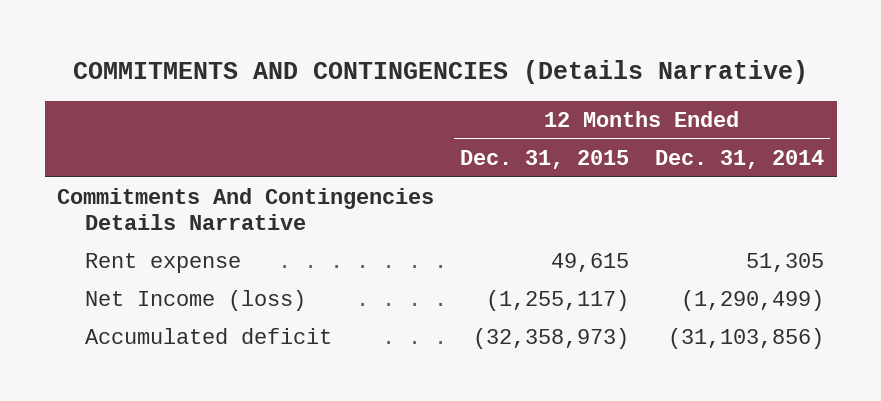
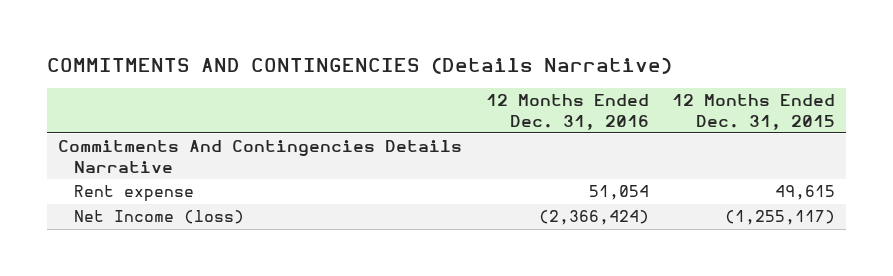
[655,150,825,170] Dec. 31, 2014 -> none
none -> [485,94,649,130] 12 Months Ended Dec. 31, 2016
[85,328,333,345] Accumulated deficit -> none

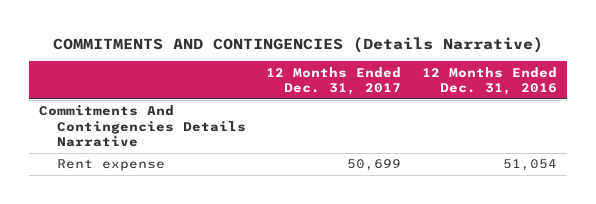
[671,94,835,130] 12 Months Ended Dec. 31, 2015 -> none
none -> [266,66,402,96] 12 Months Ended Dec. 31, 2017
[73,210,244,225] Net Income (loss) -> none

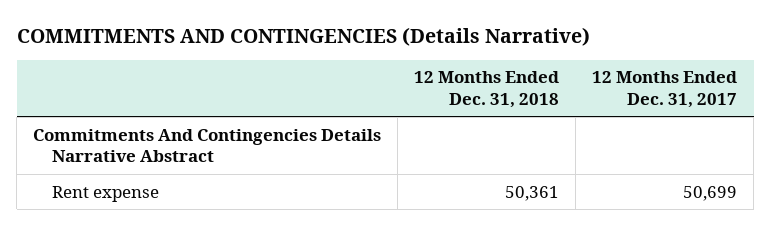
[421,66,557,96] 12 Months Ended Dec. 31, 2016 -> none
none -> [414,71,560,109] 12 Months Ended Dec. 31, 2018
[39,105,247,148] Commitments And Contingencies Details Narrative -> [33,128,382,163] Commitments And Contingencies Details Narrative Abstract

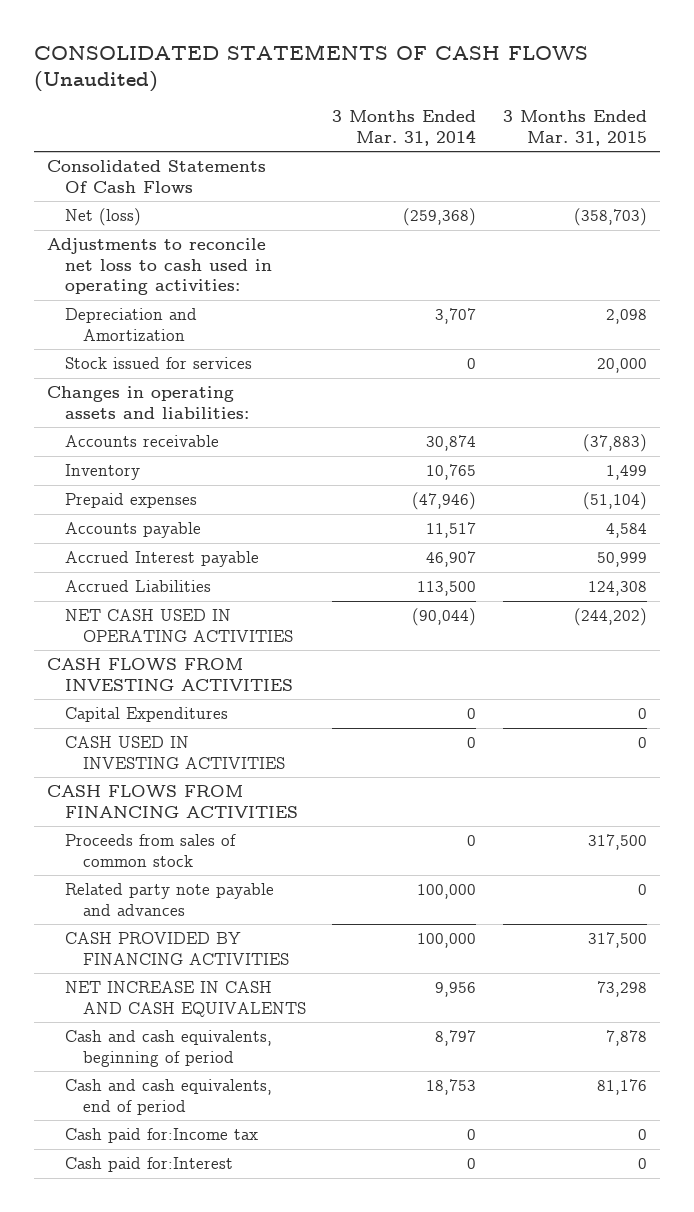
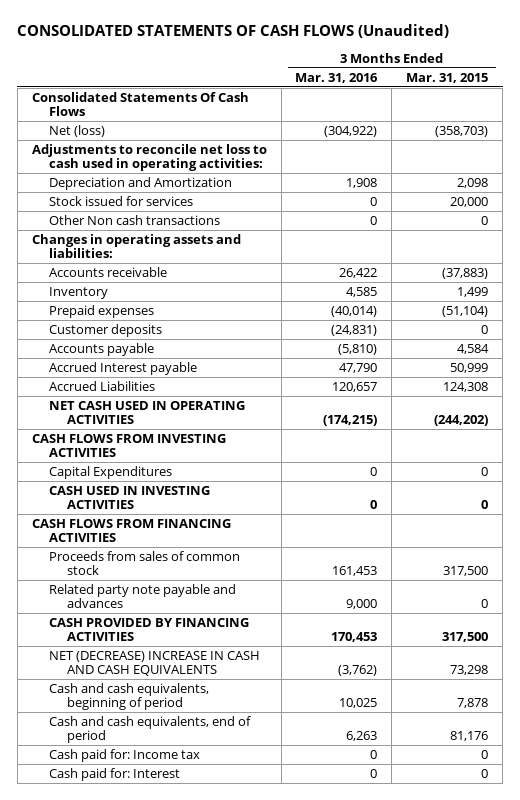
[332,110,477,146] 3 Months Ended Mar. 31, 2014 -> none
none -> [295,72,379,83] Mar. 31, 2016
none -> [49,214,221,225] Other Non cash transactions
none -> [49,323,163,337] Customer deposits
[64,981,306,1017] NET INCREASE IN CASH AND CASH EQUIVALENTS -> [49,650,261,677] NET (DECREASE) INCREASE IN CASH AND CASH EQUIVALENTS
[64,1128,258,1144] Cash paid for:Income tax -> [49,748,201,762] Cash paid for: Income tax
[64,1157,233,1173] Cash paid for:Interest -> [49,767,181,781] Cash paid for: Interest

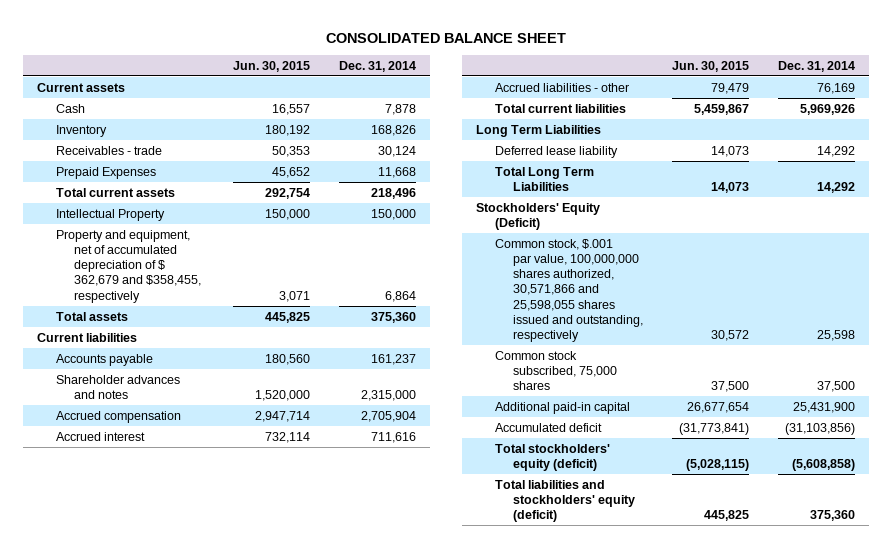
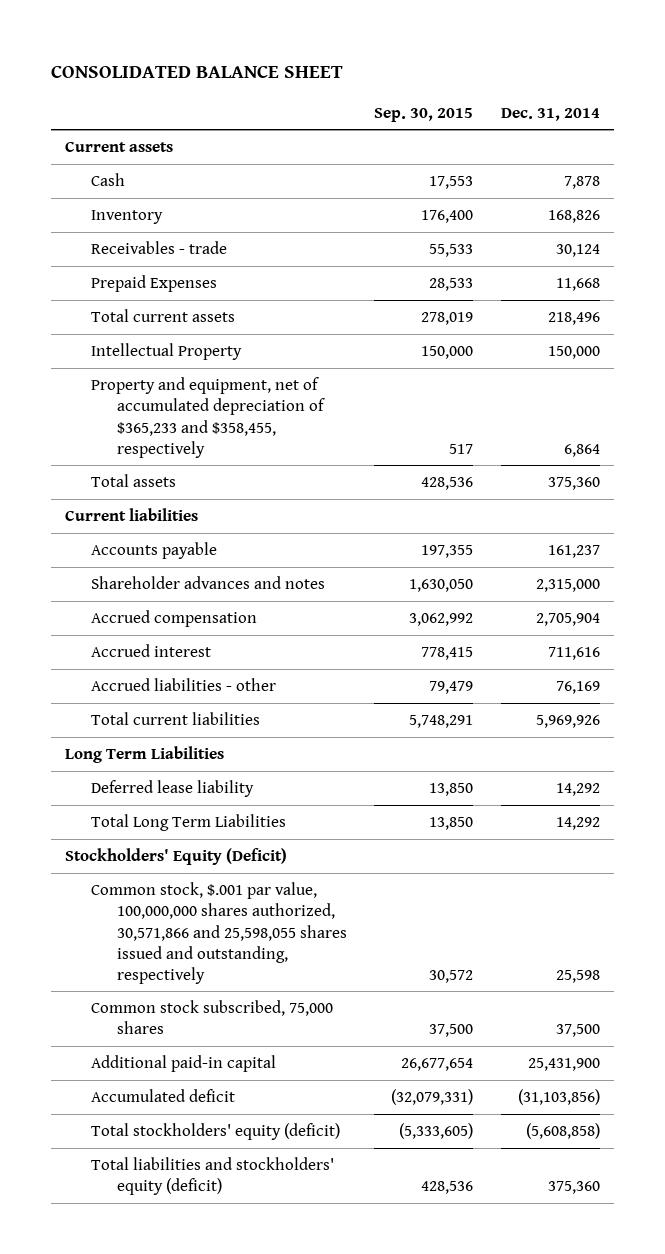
[232,61,310,73] Jun. 30, 2015 -> none
none -> [374,107,474,122] Sep. 30, 2015
[55,229,202,303] Property and equipment, net of accumulated depreciation of $ 362,679 and $358,455, respectively -> [90,377,325,458] Property and equipment, net of accumulated depreciation of $365,233 and $358,455, respectively

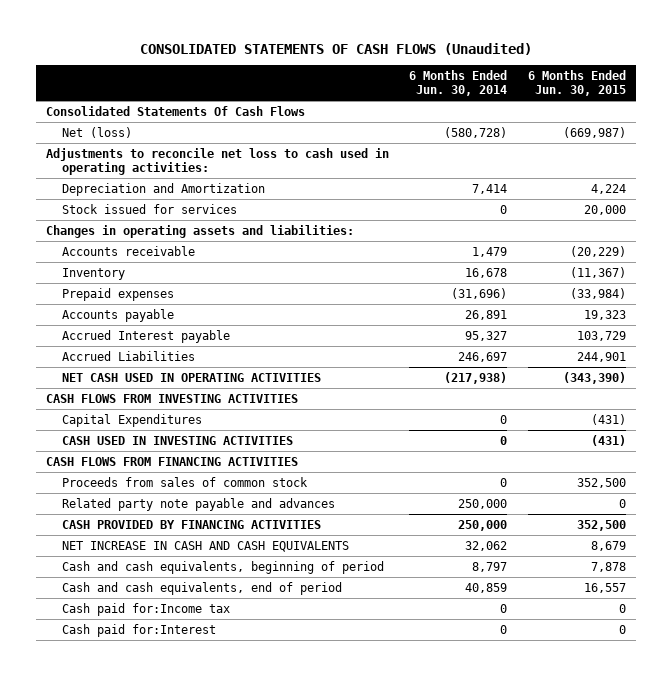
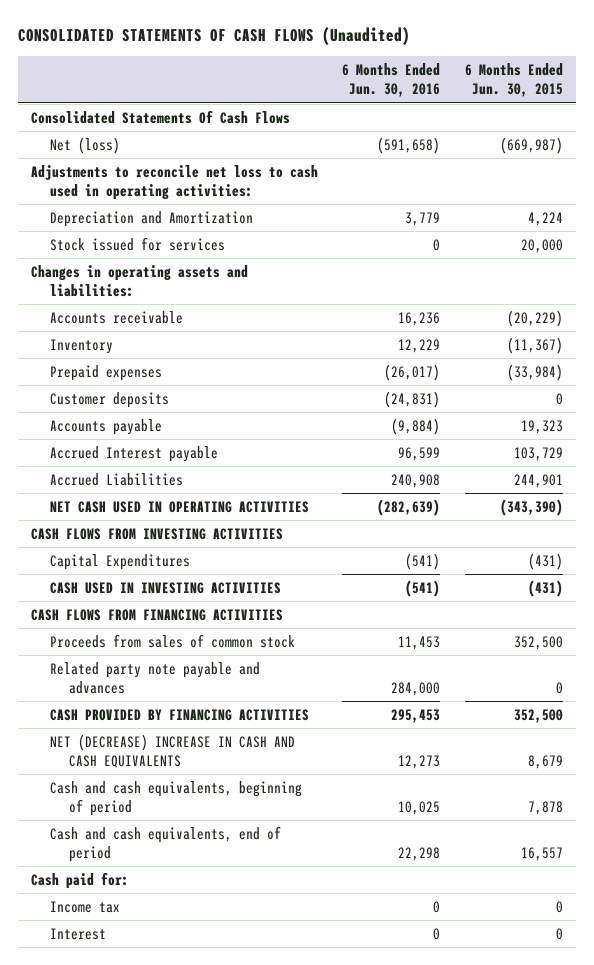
[409,69,508,97] 6 Months Ended Jun. 30, 2014 -> none
none -> [342,63,441,98] 6 Months Ended Jun. 30, 2016
none -> [49,391,169,408] Customer deposits
[61,540,349,552] NET INCREASE IN CASH AND CASH EQUIVALENTS -> [49,733,295,768] NET (DECREASE) INCREASE IN CASH AND CASH EQUIVALENTS
none -> [30,871,129,889] Cash paid for:
[61,602,230,616] Cash paid for:Income tax -> [49,900,120,913] Income tax
[61,623,216,637] Cash paid for:Interest -> [49,927,106,940] Interest

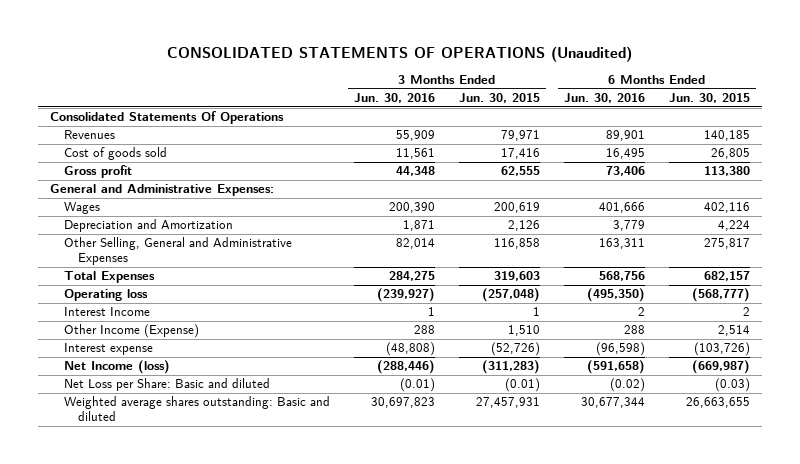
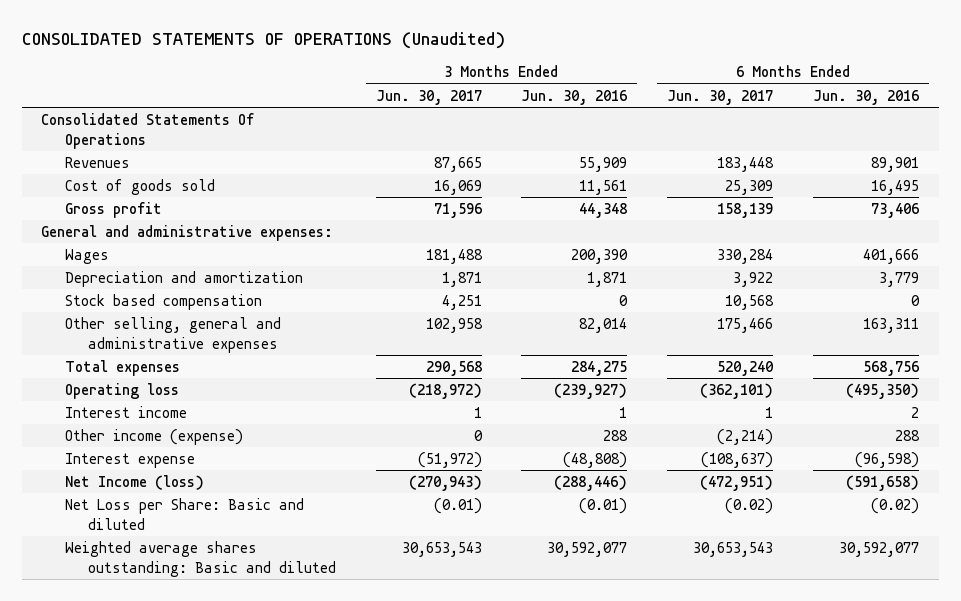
[459,93,541,104] Jun. 30, 2015 -> none
[668,93,750,104] Jun. 30, 2015 -> none
none -> [375,89,482,105] Jun. 30, 2017
none -> [667,89,774,105] Jun. 30, 2017
[50,184,275,197] General and Administrative Expenses: -> [41,225,334,242] General and administrative expenses:
[64,219,234,233] Depreciation and Amortization -> [64,271,303,288] Depreciation and amortization
none -> [64,294,262,311] Stock based compensation
[64,237,293,266] Other Selling, General and Administrative Expenses -> [64,317,281,353] Other selling, general and administrative expenses
[64,271,156,284] Total Expenses -> [64,360,180,377] Total expenses
[64,307,151,317] Interest Income -> [64,406,187,419] Interest income
[64,324,200,339] Other Income (Expense) -> [64,429,243,446] Other income (expense)
[371,397,436,409] 30,697,823 -> [547,542,628,558] 30,592,077
[580,397,645,409] 30,677,344 -> [839,542,920,558] 30,592,077

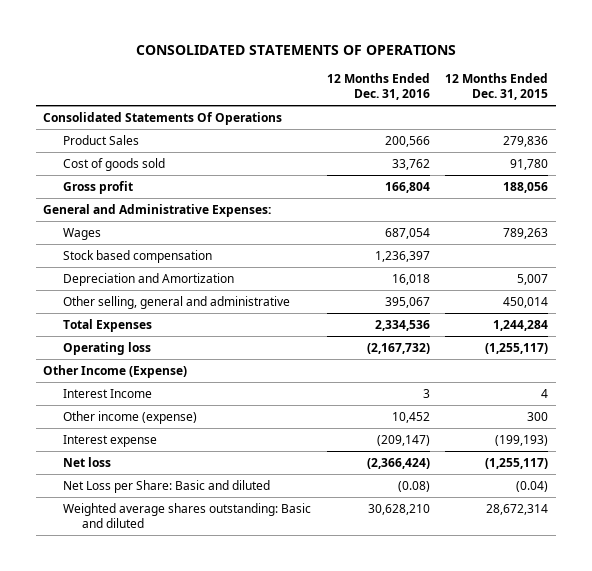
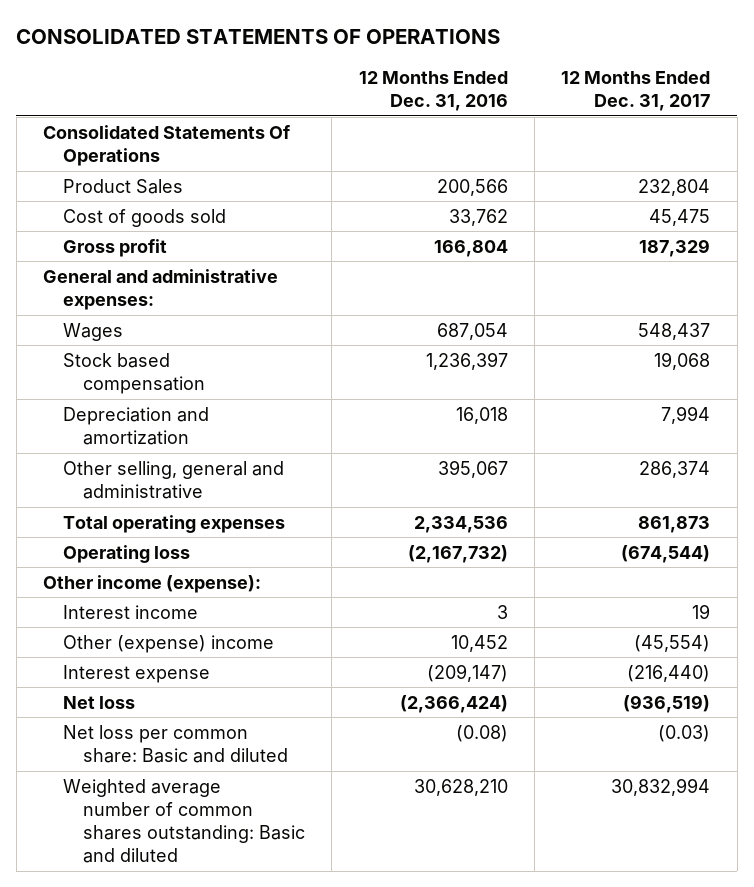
[445,72,549,100] 12 Months Ended Dec. 31, 2015 -> none
none -> [561,71,711,112] 12 Months Ended Dec. 31, 2017
[43,203,272,217] General and Administrative Expenses: -> [43,268,279,310] General and administrative expenses:
[62,272,234,286] Depreciation and Amortization -> [63,406,210,445] Depreciation and amortization
[62,318,152,332] Total Expenses -> [63,514,286,533] Total operating expenses
[43,364,188,378] Other Income (Expense) -> [43,574,262,593] Other income (expense):
[62,388,152,398] Interest Income -> [63,604,199,619] Interest income
[62,410,197,424] Other income (expense) -> [63,634,275,653] Other (expense) income
[62,479,270,493] Net Loss per Share: Basic and diluted -> [63,724,288,763] Net loss per common share: Basic and diluted
[62,502,311,529] Weighted average shares outstanding: Basic and diluted -> [63,778,305,864] Weighted average number of common shares outstanding: Basic and diluted

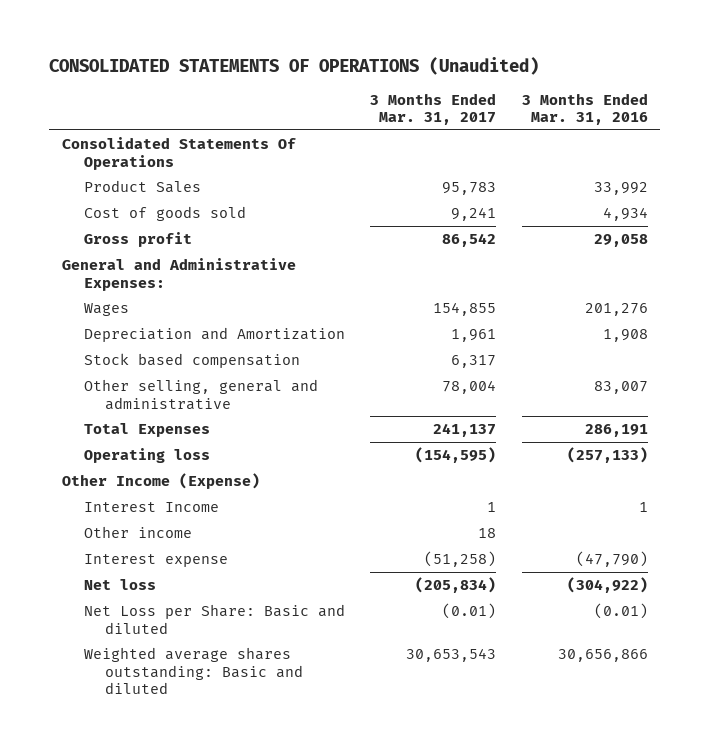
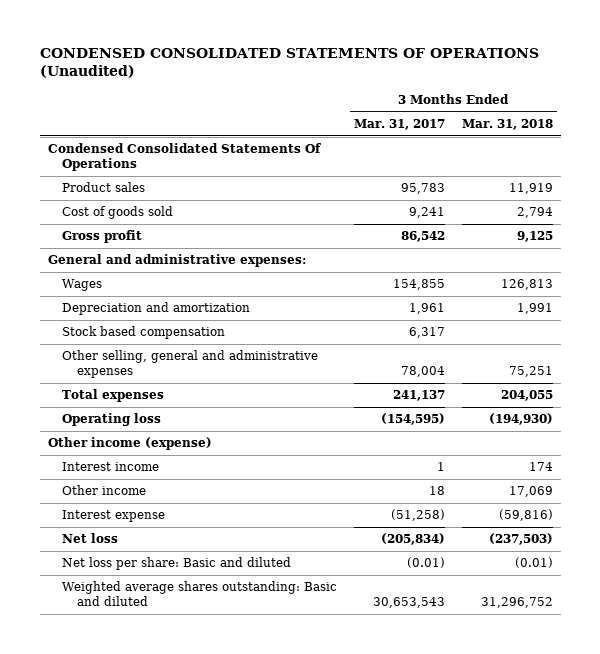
[49,56,540,75] CONSOLIDATED STATEMENTS OF OPERATIONS (Unaudited) -> [39,47,539,79] CONDENSED CONSOLIDATED STATEMENTS OF OPERATIONS (Unaudited)
[521,92,648,126] 3 Months Ended Mar. 31, 2016 -> none
none -> [461,119,553,131] Mar. 31, 2018
[62,137,297,170] Consolidated Statements Of Operations -> [47,143,321,172] Condensed Consolidated Statements Of Operations
[83,180,201,194] Product Sales -> [62,182,146,193] Product sales
[62,258,297,291] General and Administrative Expenses: -> [47,254,306,268] General and administrative expenses:
[83,327,345,343] Depreciation and Amortization -> [62,302,251,316] Depreciation and amortization
[83,379,318,410] Other selling, general and administrative -> [62,350,319,379] Other selling, general and administrative expenses
[83,423,210,438] Total Expenses -> [62,389,165,403] Total expenses
[62,473,261,490] Other Income (Expense) -> [47,437,212,451] Other income (expense)
[83,502,219,513] Interest Income -> [62,462,160,472] Interest income
[83,604,345,634] Net Loss per Share: Basic and diluted -> [62,557,292,571] Net loss per share: Basic and diluted

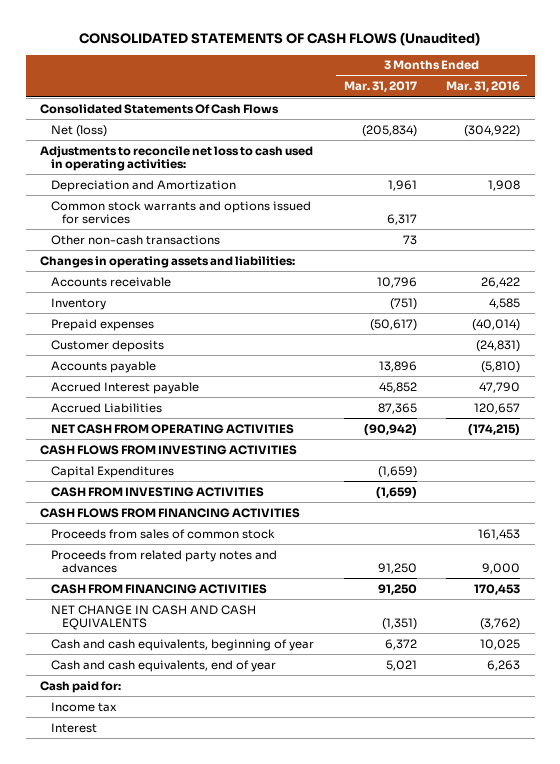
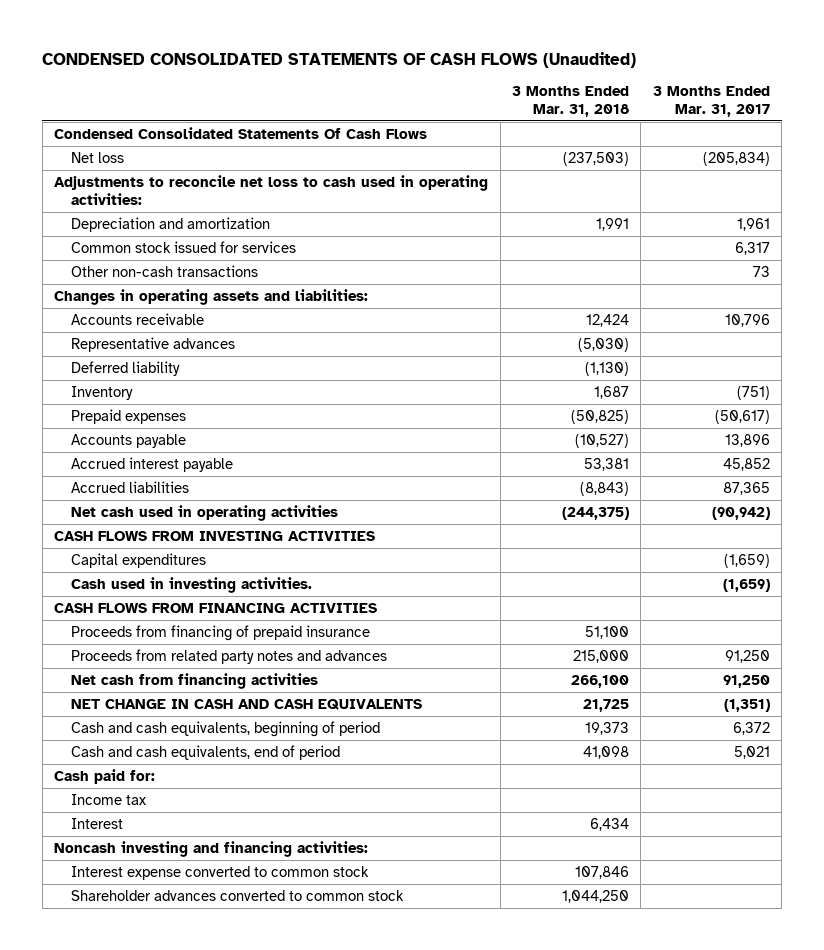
[79,32,481,47] CONSOLIDATED STATEMENTS OF CASH FLOWS (Unaudited) -> [42,51,637,68] CONDENSED CONSOLIDATED STATEMENTS OF CASH FLOWS (Unaudited)
[445,81,520,93] Mar. 31, 2016 -> none
none -> [511,85,629,117] 3 Months Ended Mar. 31, 2018
[40,103,280,114] Consolidated Statements Of Cash Flows -> [54,126,428,139] Condensed Consolidated Statements Of Cash Flows
[51,124,108,137] Net (loss) -> [71,151,125,163] Net loss
[51,179,237,192] Depreciation and Amortization -> [71,216,271,232] Depreciation and amortization
[51,200,312,224] Common stock warrants and options issued for services -> [71,240,297,253] Common stock issued for services
none -> [71,336,236,352] Representative advances
none -> [71,360,181,376] Deferred liability
[51,339,165,352] Customer deposits -> none
[51,381,200,394] Accrued Interest payable -> [71,456,234,472] Accrued interest payable
[51,402,163,413] Accrued Liabilities -> [71,480,190,493] Accrued liabilities
[51,423,295,434] NET CASH FROM OPERATING ACTIVITIES -> [71,504,339,521] Net cash used in operating activities
[51,465,175,478] Capital Expenditures -> [71,552,207,568] Capital expenditures
[51,486,265,497] CASH FROM INVESTING ACTIVITIES -> [71,576,313,593] Cash used in investing activities.
[51,528,276,539] Proceeds from sales of common stock -> none
none -> [71,624,371,641] Proceeds from financing of prepaid insurance
[51,583,268,594] CASH FROM FINANCING ACTIVITIES -> [71,672,319,689] Net cash from financing activities
[51,638,315,651] Cash and cash equivalents, beginning of year -> [71,720,381,737] Cash and cash equivalents, beginning of period
[51,659,277,672] Cash and cash equivalents, end of year -> [71,744,341,760] Cash and cash equivalents, end of period
none -> [54,840,369,857] Noncash investing and financing activities:
none -> [71,865,370,880] Interest expense converted to common stock
none -> [71,889,405,901] Shareholder advances converted to common stock

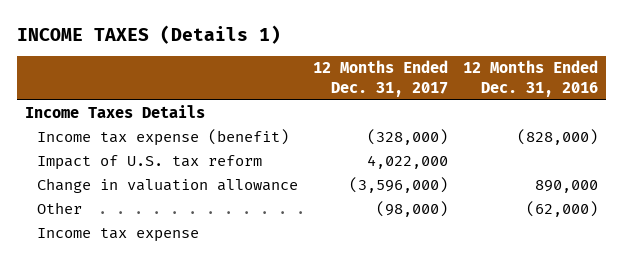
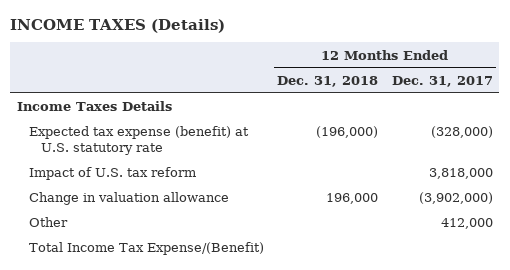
[17,24,282,44] INCOME TAXES (Details 1) -> [10,18,226,33] INCOME TAXES (Details)
[463,60,599,97] 12 Months Ended Dec. 31, 2016 -> none
none -> [277,75,379,87] Dec. 31, 2018
[36,129,289,147] Income tax expense (benefit) -> [29,126,250,155] Expected tax expense (benefit) at U.S. statutory rate
[367,155,449,170] 4,022,000 -> [428,168,493,180] 3,818,000
[349,177,449,194] (3,596,000) -> [418,192,493,205] (3,902,000)
[376,201,449,218] (98,000) -> [440,218,493,230] 412,000
[36,228,199,243] Income tax expense -> [29,242,265,256] Total Income Tax Expense/(Benefit)

